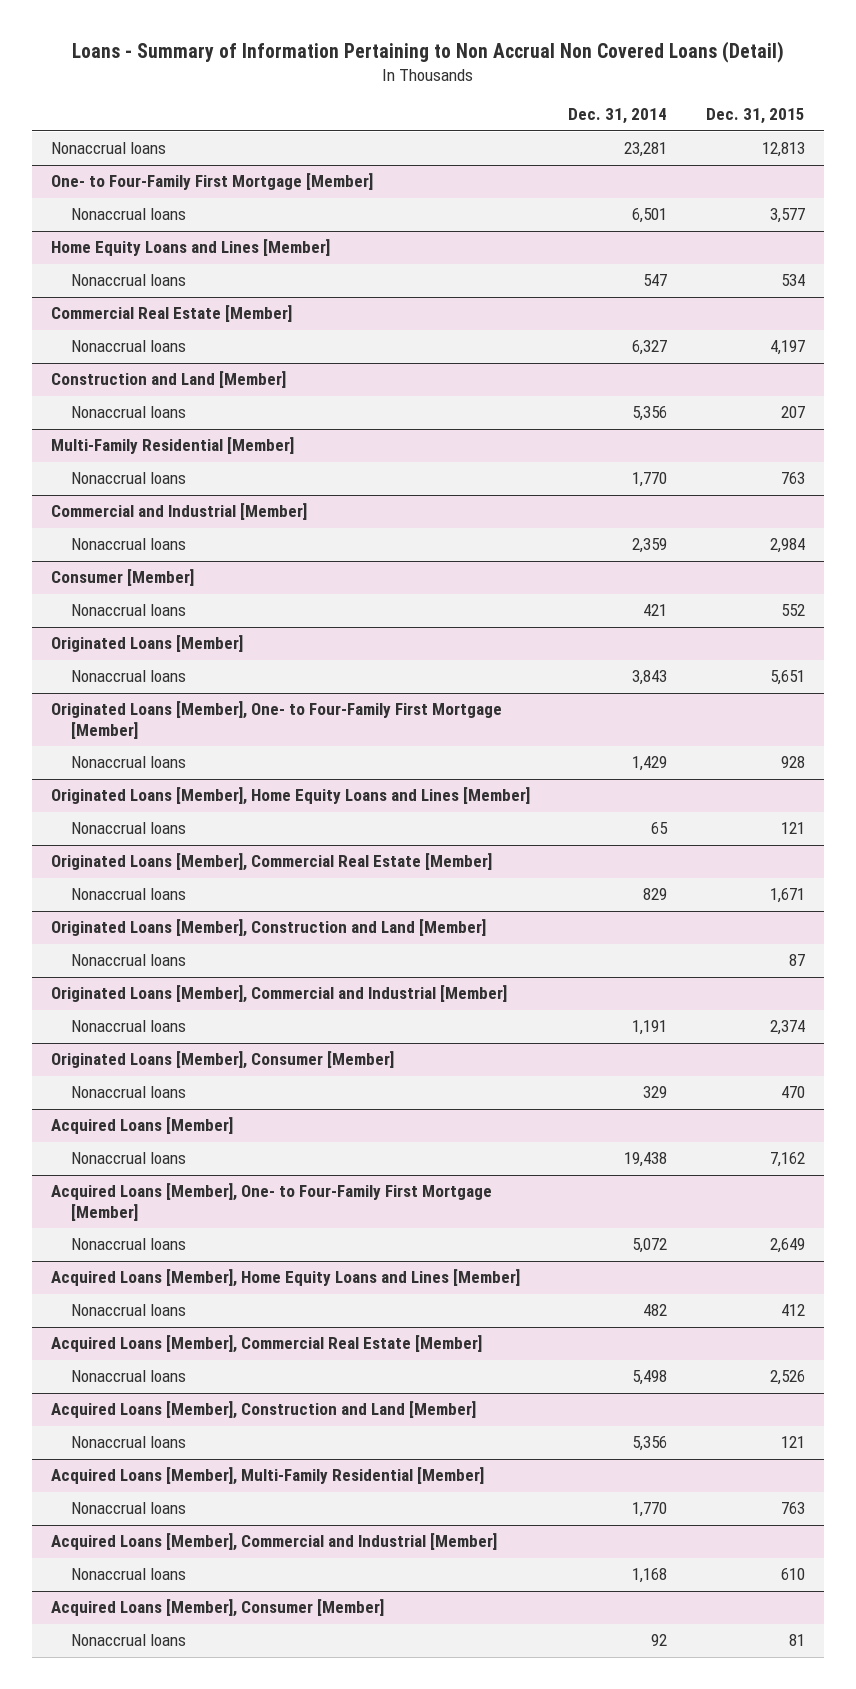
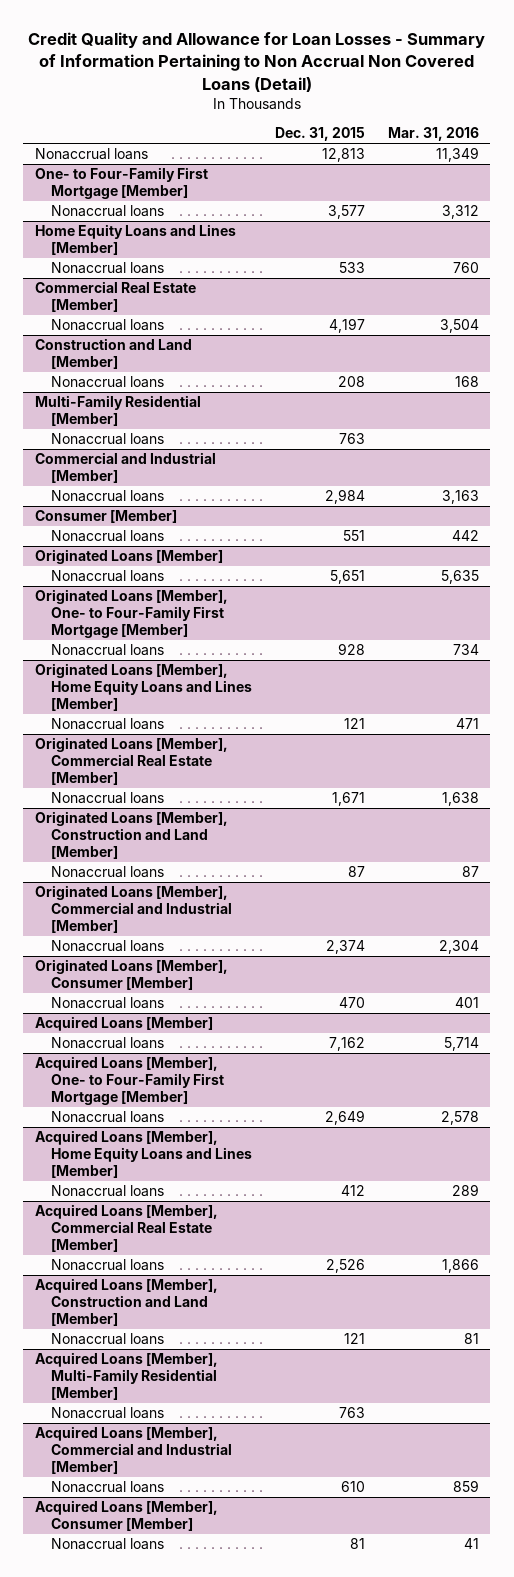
[71,41,784,64] Loans - Summary of Information Pertaining to Non Accrual Non Covered Loans (Detail) -> [27,32,485,92] Credit Quality and Allowance for Loan Losses - Summary of Information Pertaining to Non Accrual Non Covered Loans (Detail)
[568,108,668,125] Dec. 31, 2014 -> none
none -> [387,127,479,142] Mar. 31, 2016
[780,274,805,287] 534 -> [338,262,365,274] 533
[780,406,805,419] 207 -> [337,376,365,388] 208
[780,604,805,617] 552 -> [342,530,365,542] 551

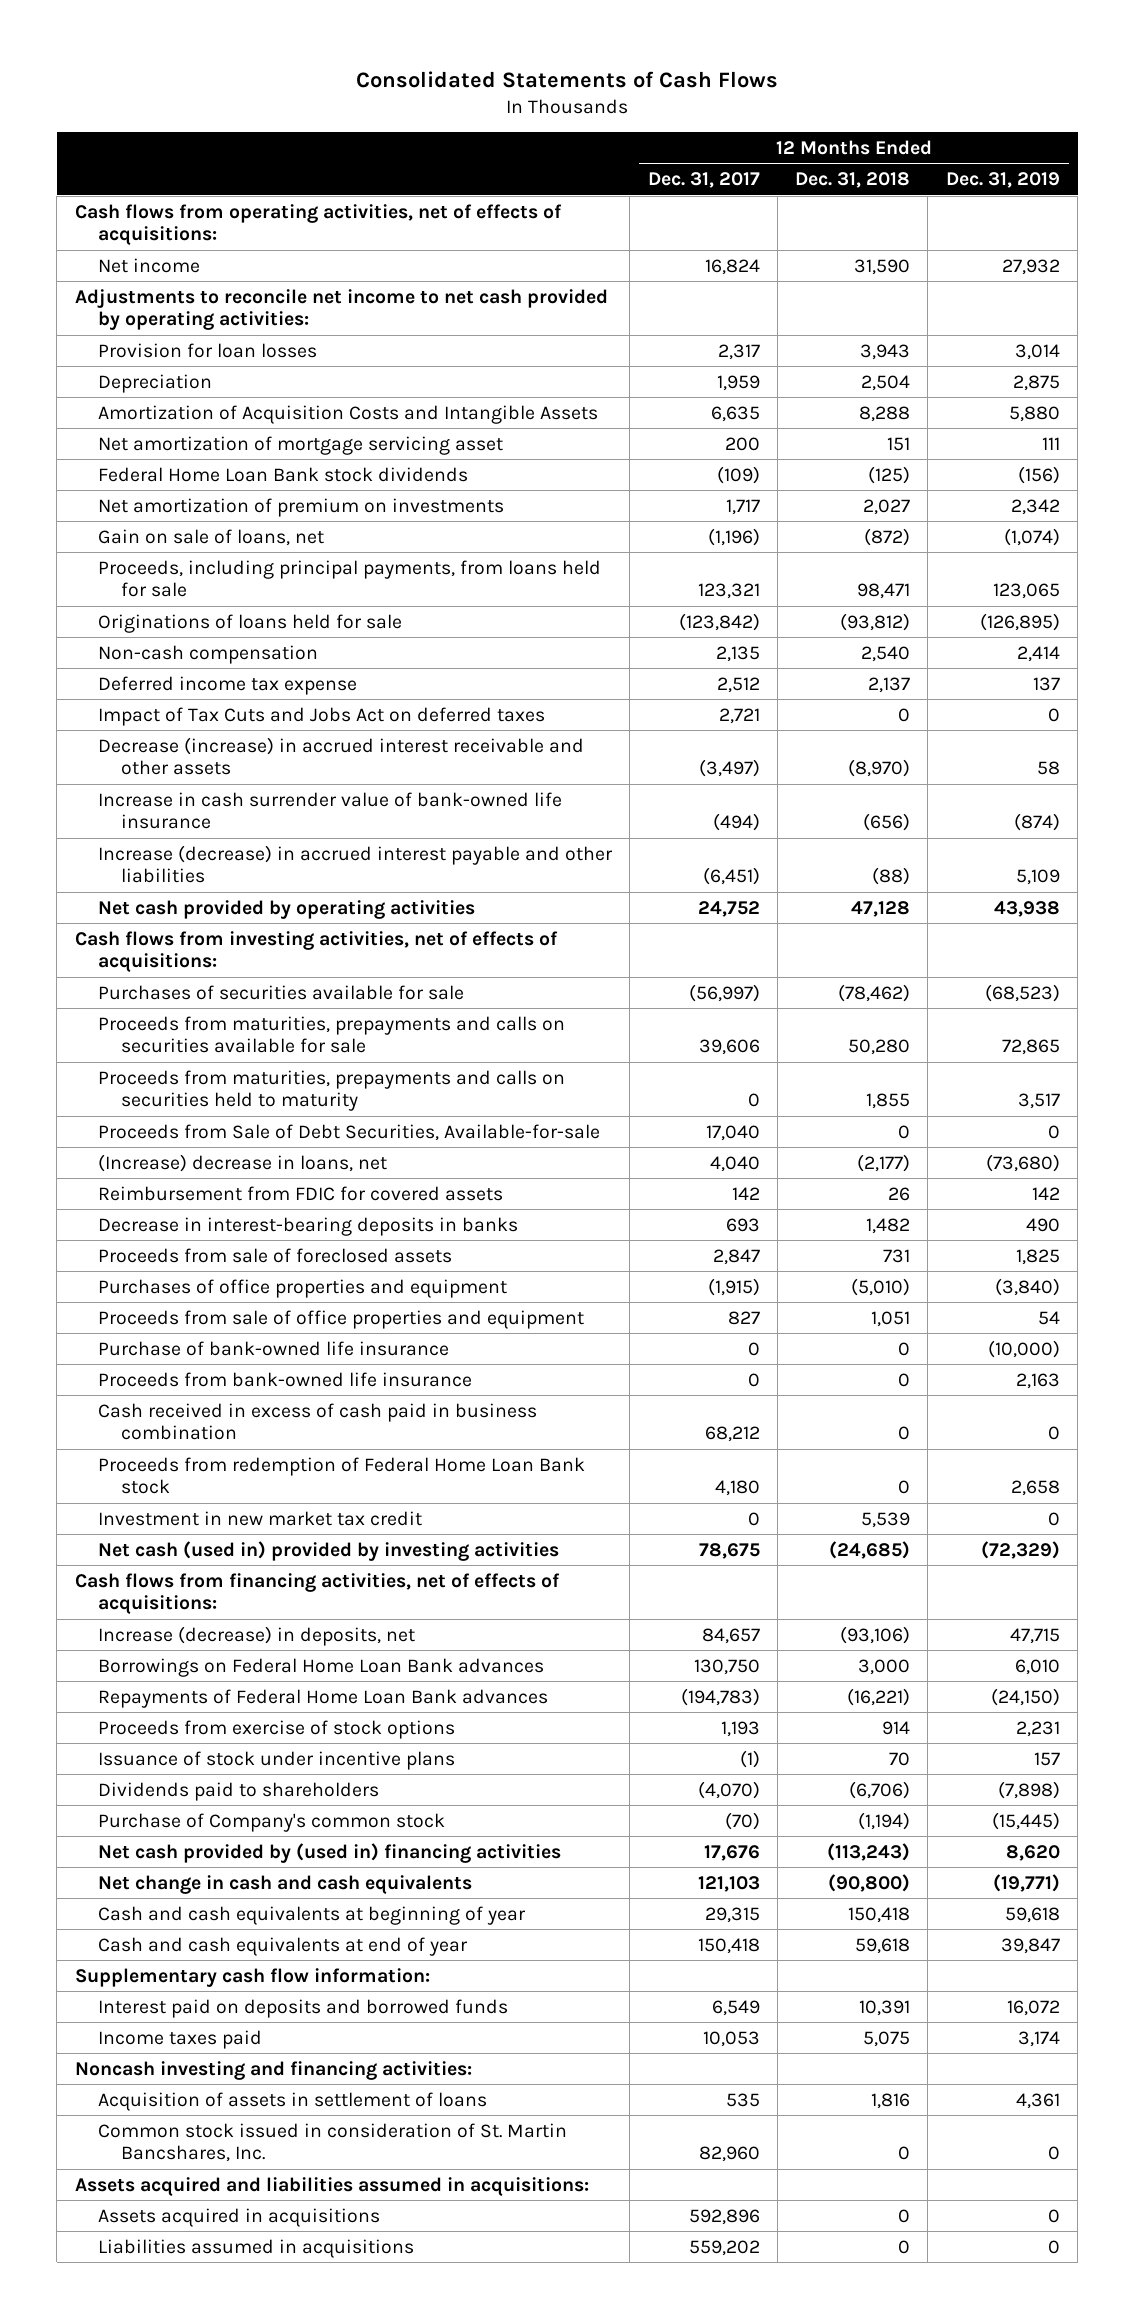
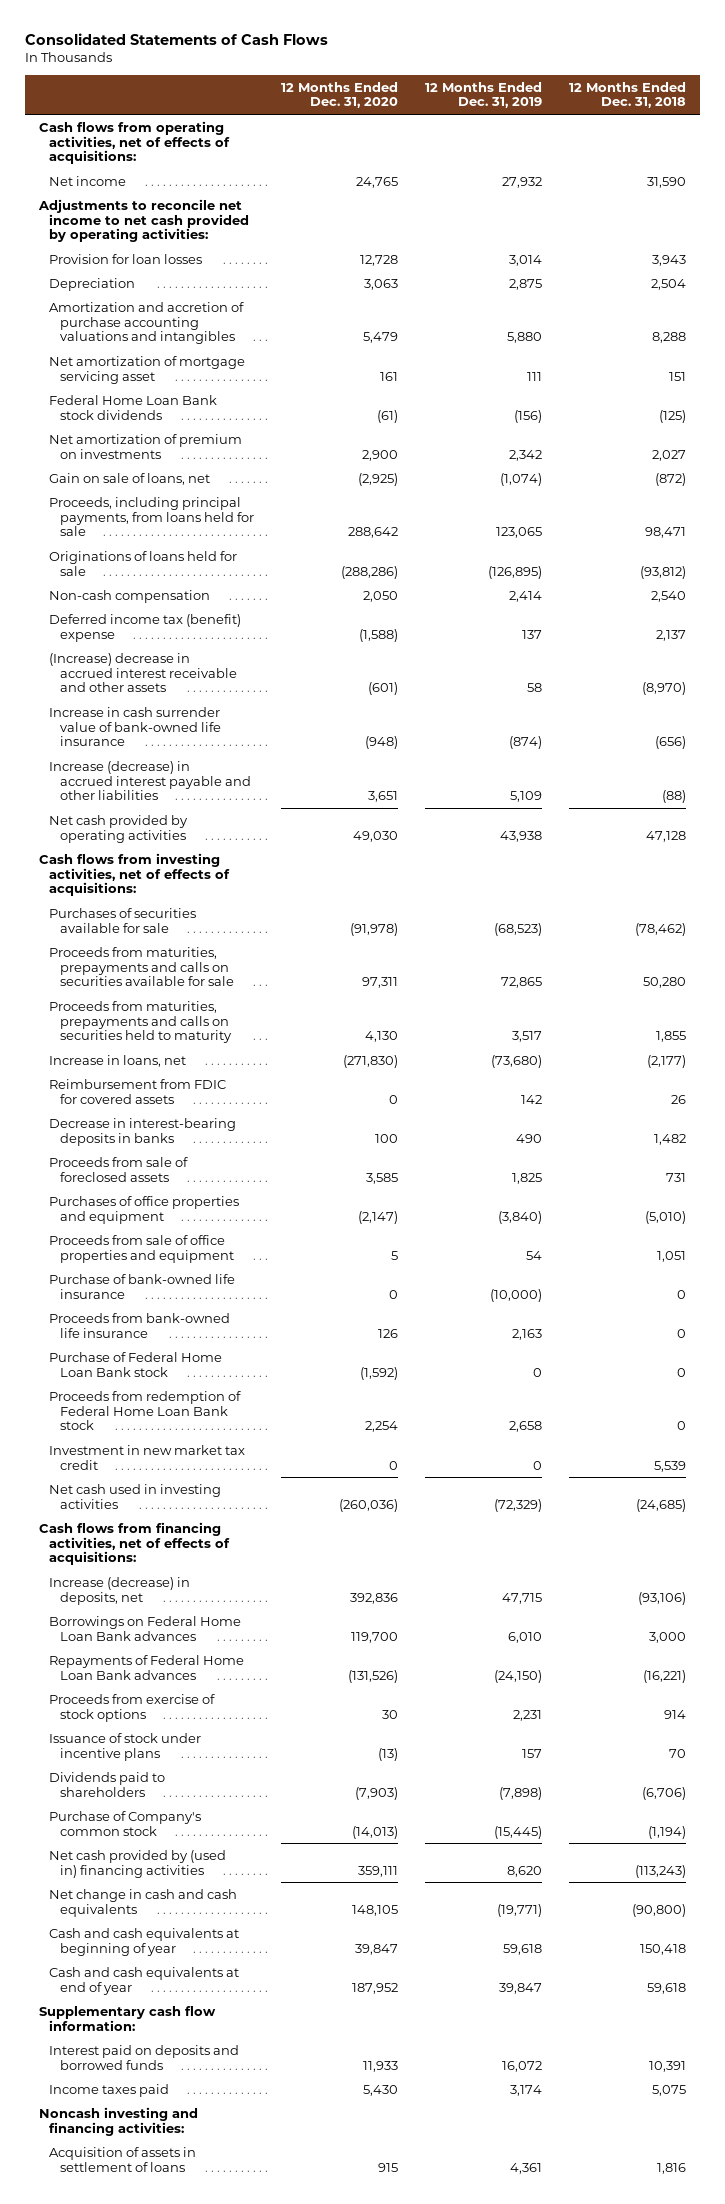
[647,172,760,189] Dec. 31, 2017 -> none
none -> [281,81,399,109] 12 Months Ended Dec. 31, 2020
[97,404,598,424] Amortization of Acquisition Costs and Intangible Assets -> [49,301,245,345] Amortization and accretion of purchase accounting valuations and intangibles
[97,706,545,726] Impact of Tax Cuts and Jobs Act on deferred taxes -> none
[97,675,357,695] Deferred income tax expense -> [49,613,242,642] Deferred income tax (benefit) expense
[97,736,584,776] Decrease (increase) in accrued interest receivable and other assets -> [49,652,238,693] (Increase) decrease in accrued interest receivable and other assets
[97,1123,600,1141] Proceeds from Sale of Debt Securities, Available-for-sale -> none
[97,1153,387,1172] (Increase) decrease in loans, net -> [49,1054,187,1067] Increase in loans, net
[97,1402,537,1441] Cash received in excess of cash paid in business combination -> none
none -> [49,1351,223,1377] Purchase of Federal Home Loan Bank stock
[97,1540,559,1561] Net cash (used in) provided by investing activities -> [49,1483,222,1509] Net cash used in investing activities
[97,2122,567,2163] Common stock issued in consideration of St. Martin Bancshares, Inc. -> none
[74,2176,589,2196] Assets acquired and liabilities assumed in acquisitions: -> none
[97,2207,380,2227] Assets acquired in acquisitions -> none
[97,2238,414,2258] Liabilities assumed in acquisitions -> none

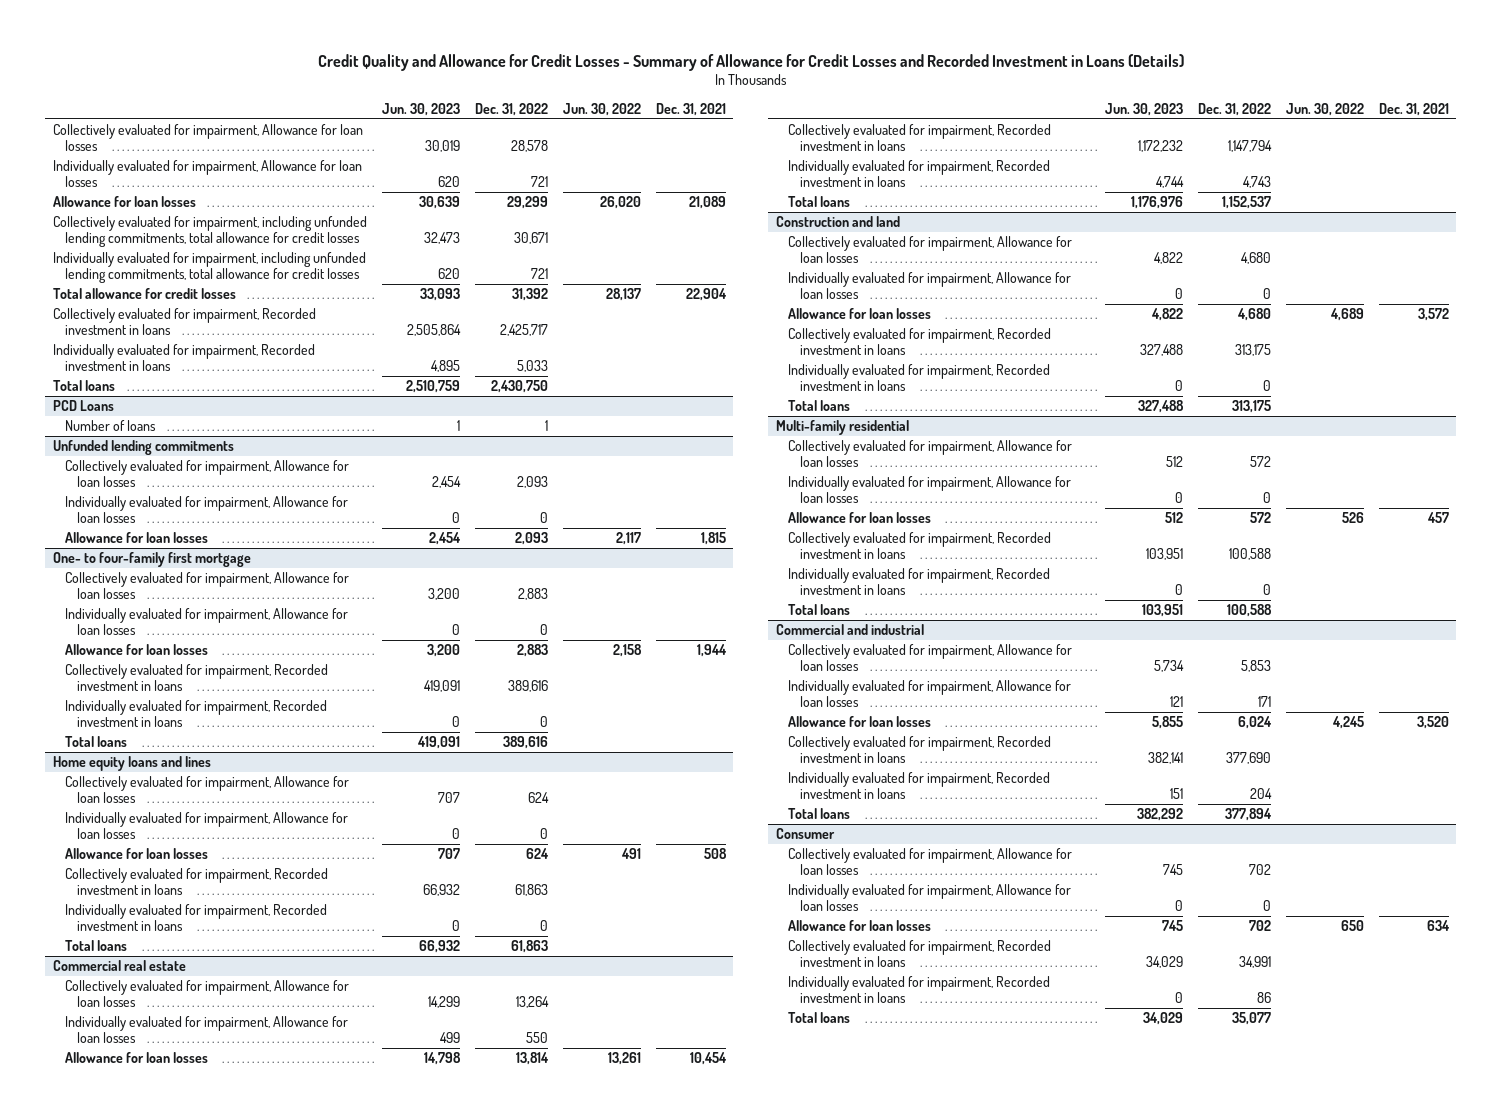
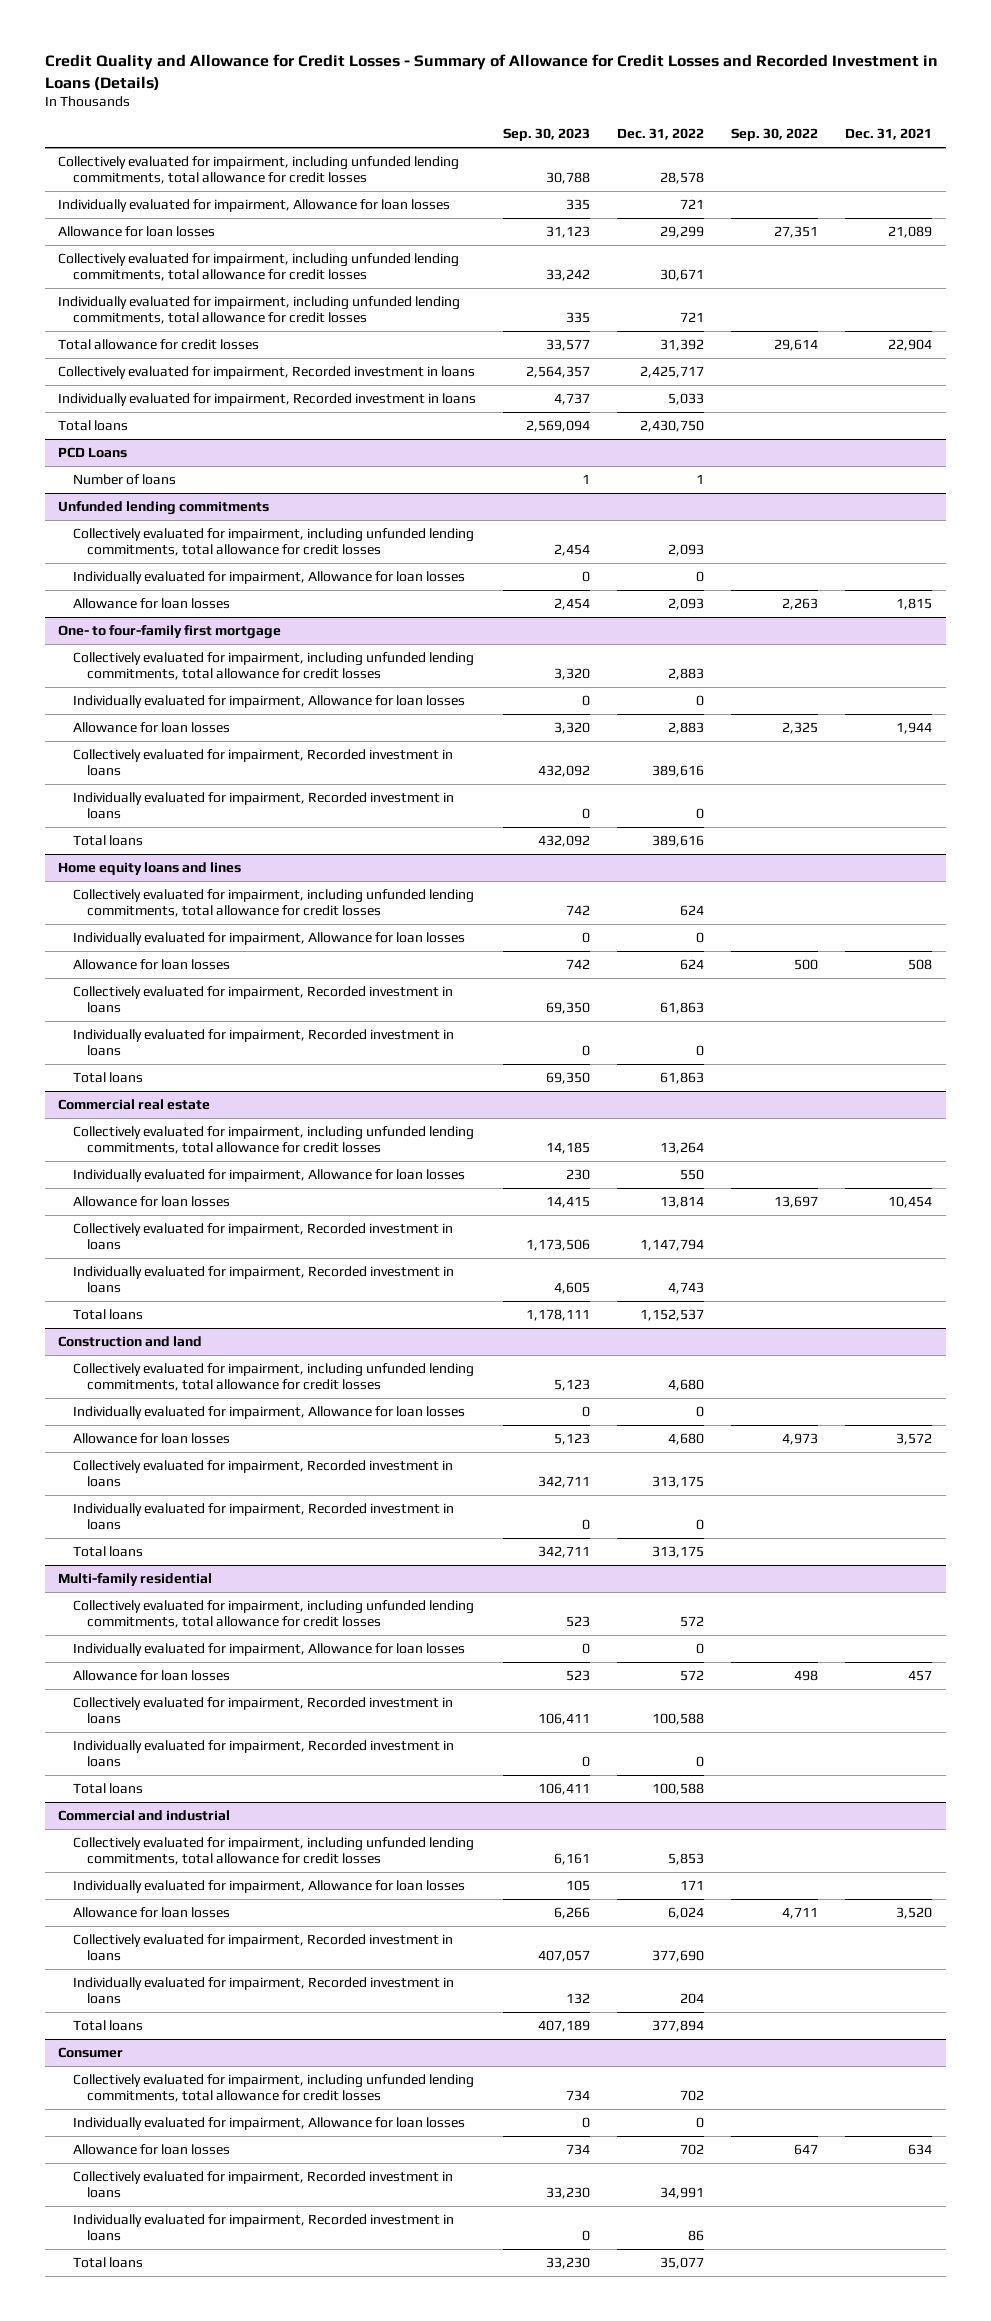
[381,103,460,117] Jun. 30, 2023 -> none
[562,103,641,117] Jun. 30, 2022 -> none
none -> [503,128,591,142] Sep. 30, 2023
none -> [731,128,819,142] Sep. 30, 2022
[52,123,363,152] Collectively evaluated for impairment, Allowance for loan losses -> [58,156,460,185] Collectively evaluated for impairment, including unfunded lending commitments, total allowance for credit losses
[64,459,349,488] Collectively evaluated for impairment, Allowance for loan losses -> [72,528,474,557] Collectively evaluated for impairment, including unfunded lending commitments, total allowance for credit losses
[64,571,349,600] Collectively evaluated for impairment, Allowance for loan losses -> [72,652,474,681] Collectively evaluated for impairment, including unfunded lending commitments, total allowance for credit losses
[64,775,349,804] Collectively evaluated for impairment, Allowance for loan losses -> [72,889,474,918] Collectively evaluated for impairment, including unfunded lending commitments, total allowance for credit losses
[64,979,349,1008] Collectively evaluated for impairment, Allowance for loan losses -> [72,1126,474,1155] Collectively evaluated for impairment, including unfunded lending commitments, total allowance for credit losses
[787,235,1072,264] Collectively evaluated for impairment, Allowance for loan losses -> [72,1363,474,1392] Collectively evaluated for impairment, including unfunded lending commitments, total allowance for credit losses
[787,439,1072,468] Collectively evaluated for impairment, Allowance for loan losses -> [72,1600,474,1629] Collectively evaluated for impairment, including unfunded lending commitments, total allowance for credit losses
[787,643,1072,672] Collectively evaluated for impairment, Allowance for loan losses -> [72,1837,474,1866] Collectively evaluated for impairment, including unfunded lending commitments, total allowance for credit losses
[787,847,1072,876] Collectively evaluated for impairment, Allowance for loan losses -> [72,2074,474,2103] Collectively evaluated for impairment, including unfunded lending commitments, total allowance for credit losses

